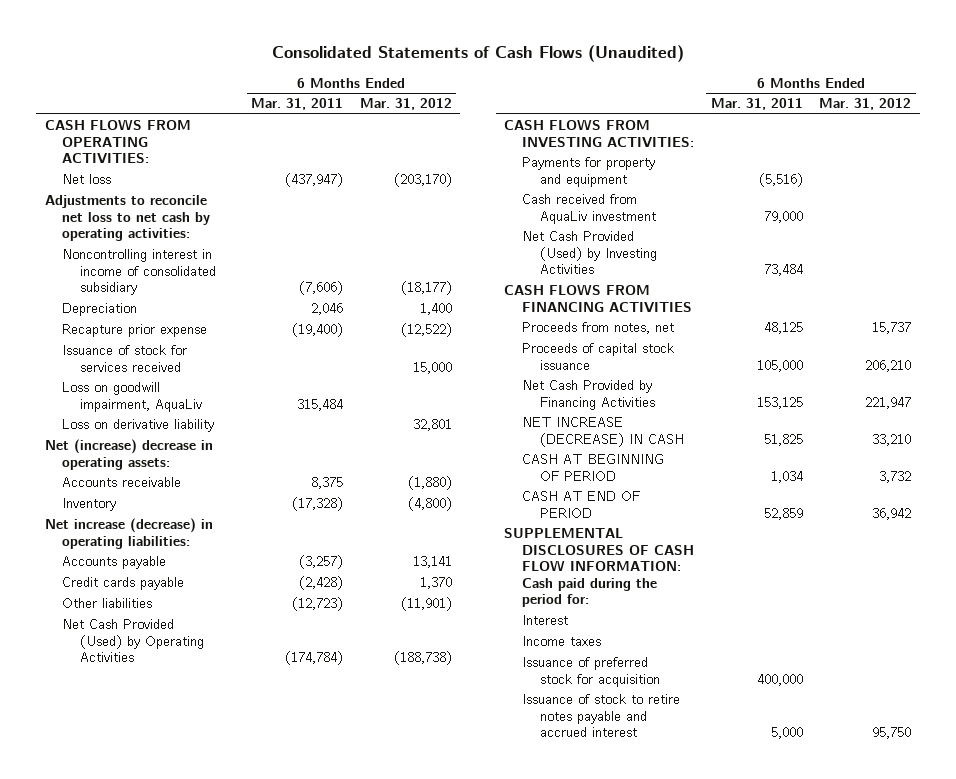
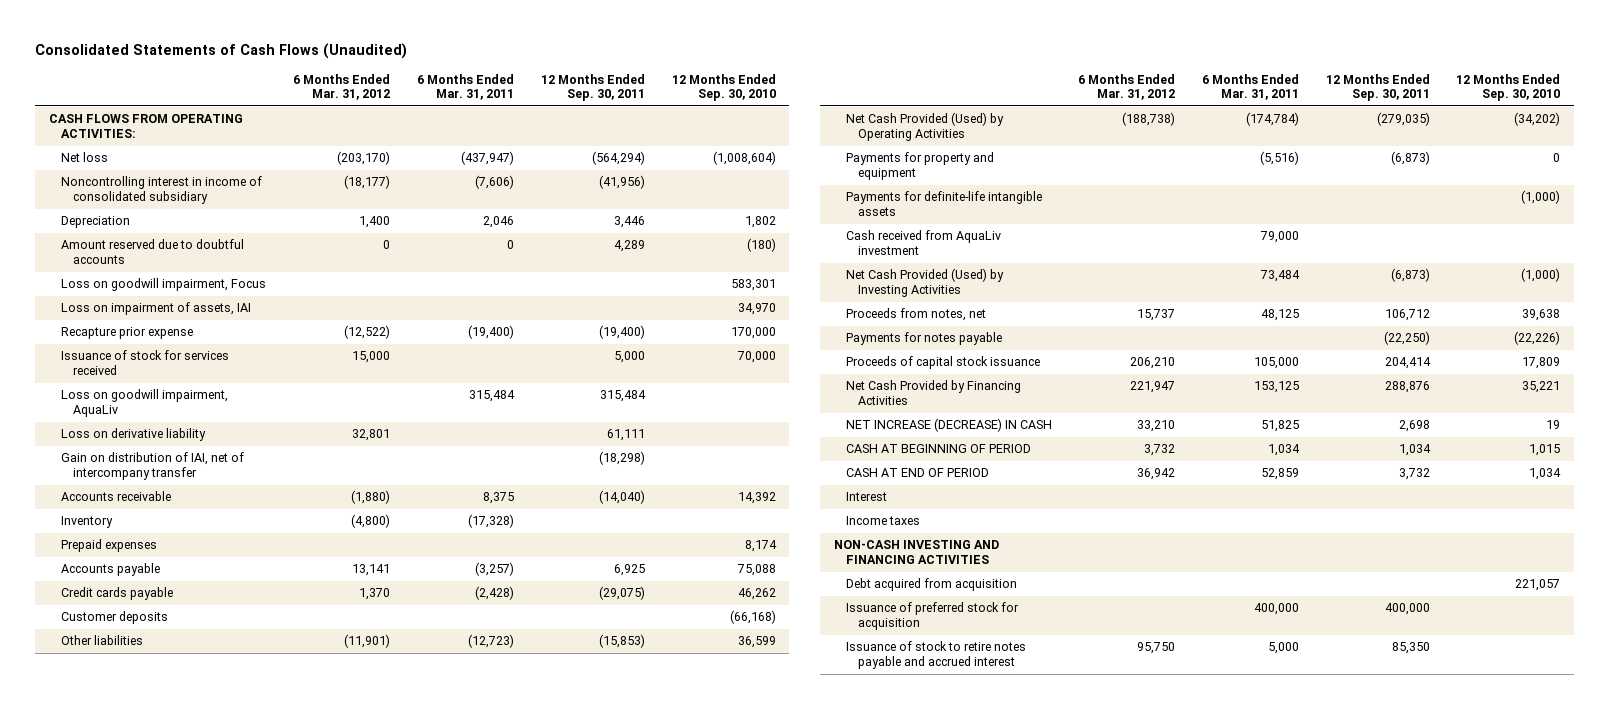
none -> [540,73,645,102] 12 Months Ended Sep. 30, 2011
none -> [671,73,776,102] 12 Months Ended Sep. 30, 2010
[44,195,211,242] Adjustments to reconcile net loss to net cash by operating activities: -> none
none -> [60,239,244,265] Amount reserved due to doubtful accounts
none -> [60,278,266,292] Loss on goodwill impairment, Focus
none -> [60,302,251,316] Loss on impairment of assets, IAI
[44,439,213,470] Net (increase) decrease in operating assets: -> none
none -> [60,452,244,481] Gain on distribution of IAI, net of intercompany transfer
[44,518,213,549] Net increase (decrease) in operating liabilities: -> none
none -> [60,539,157,553] Prepaid expenses
none -> [60,611,168,625] Customer deposits
[504,119,694,147] CASH FLOWS FROM INVESTING ACTIVITIES: -> none
none -> [845,191,1042,217] Payments for definite-life intangible assets
[504,284,692,312] CASH FLOWS FROM FINANCING ACTIVITIES -> none
none -> [845,332,1002,346] Payments for notes payable
[504,528,694,608] SUPPLEMENTAL DISCLOSURES OF CASH FLOW INFORMATION: Cash paid during the period for: -> none
none -> [833,540,999,565] NON-CASH INVESTING AND FINANCING ACTIVITIES
none -> [845,578,1017,592] Debt acquired from acquisition

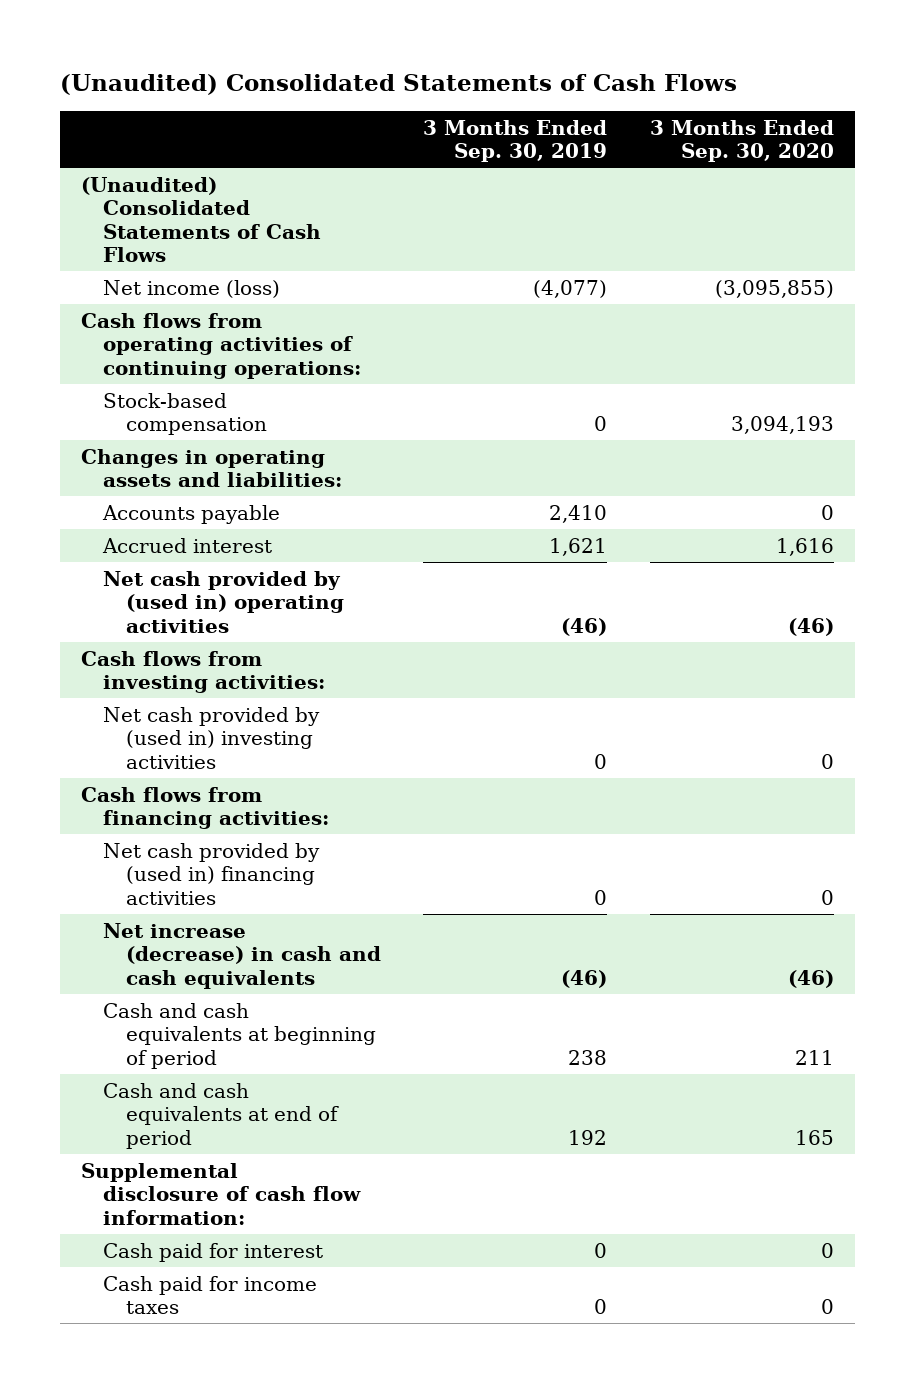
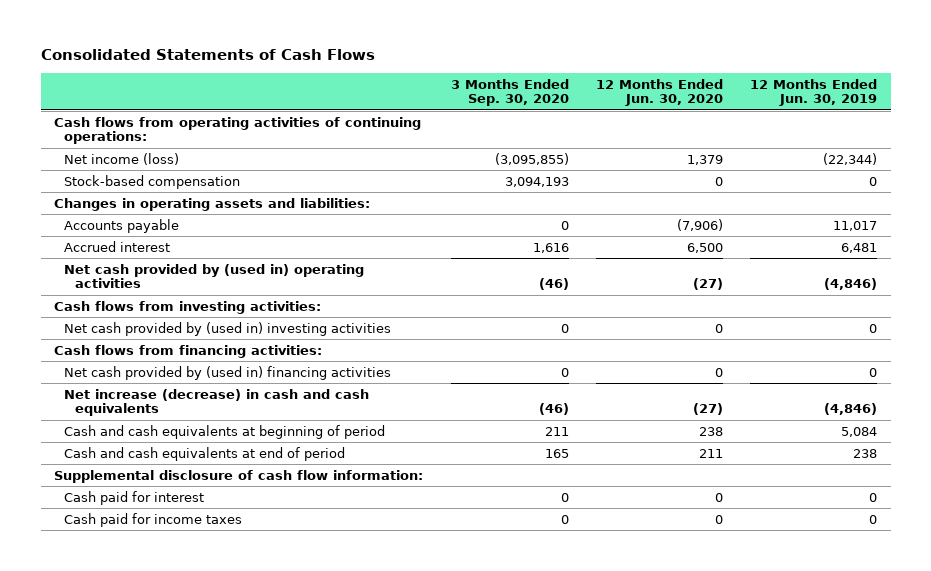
[60,74,738,96] (Unaudited) Consolidated Statements of Cash Flows -> [40,49,375,61] Consolidated Statements of Cash Flows
[423,120,608,163] 3 Months Ended Sep. 30, 2019 -> none
none -> [595,78,723,107] 12 Months Ended Jun. 30, 2020
none -> [750,78,878,107] 12 Months Ended Jun. 30, 2019
[81,176,322,262] (Unaudited) Consolidated Statements of Cash Flows -> none
[103,279,281,298] Net income (loss) -> [64,152,180,165] Net income (loss)

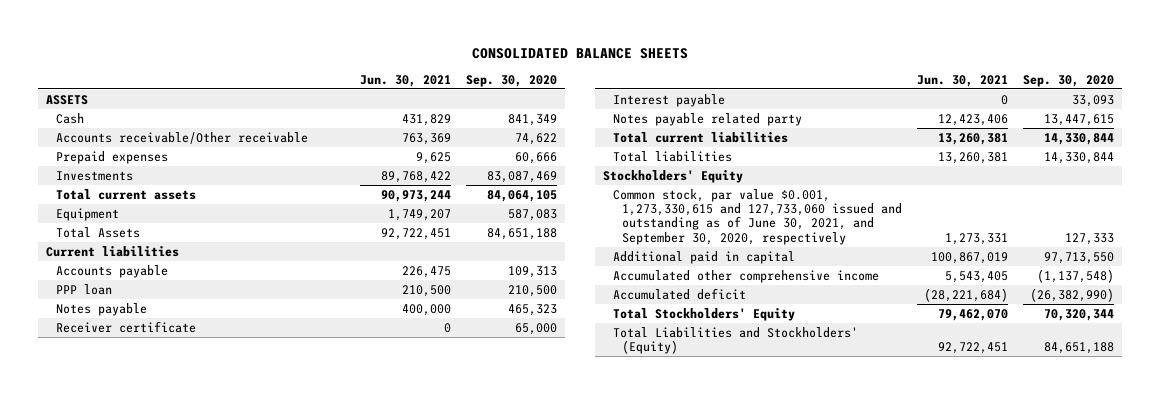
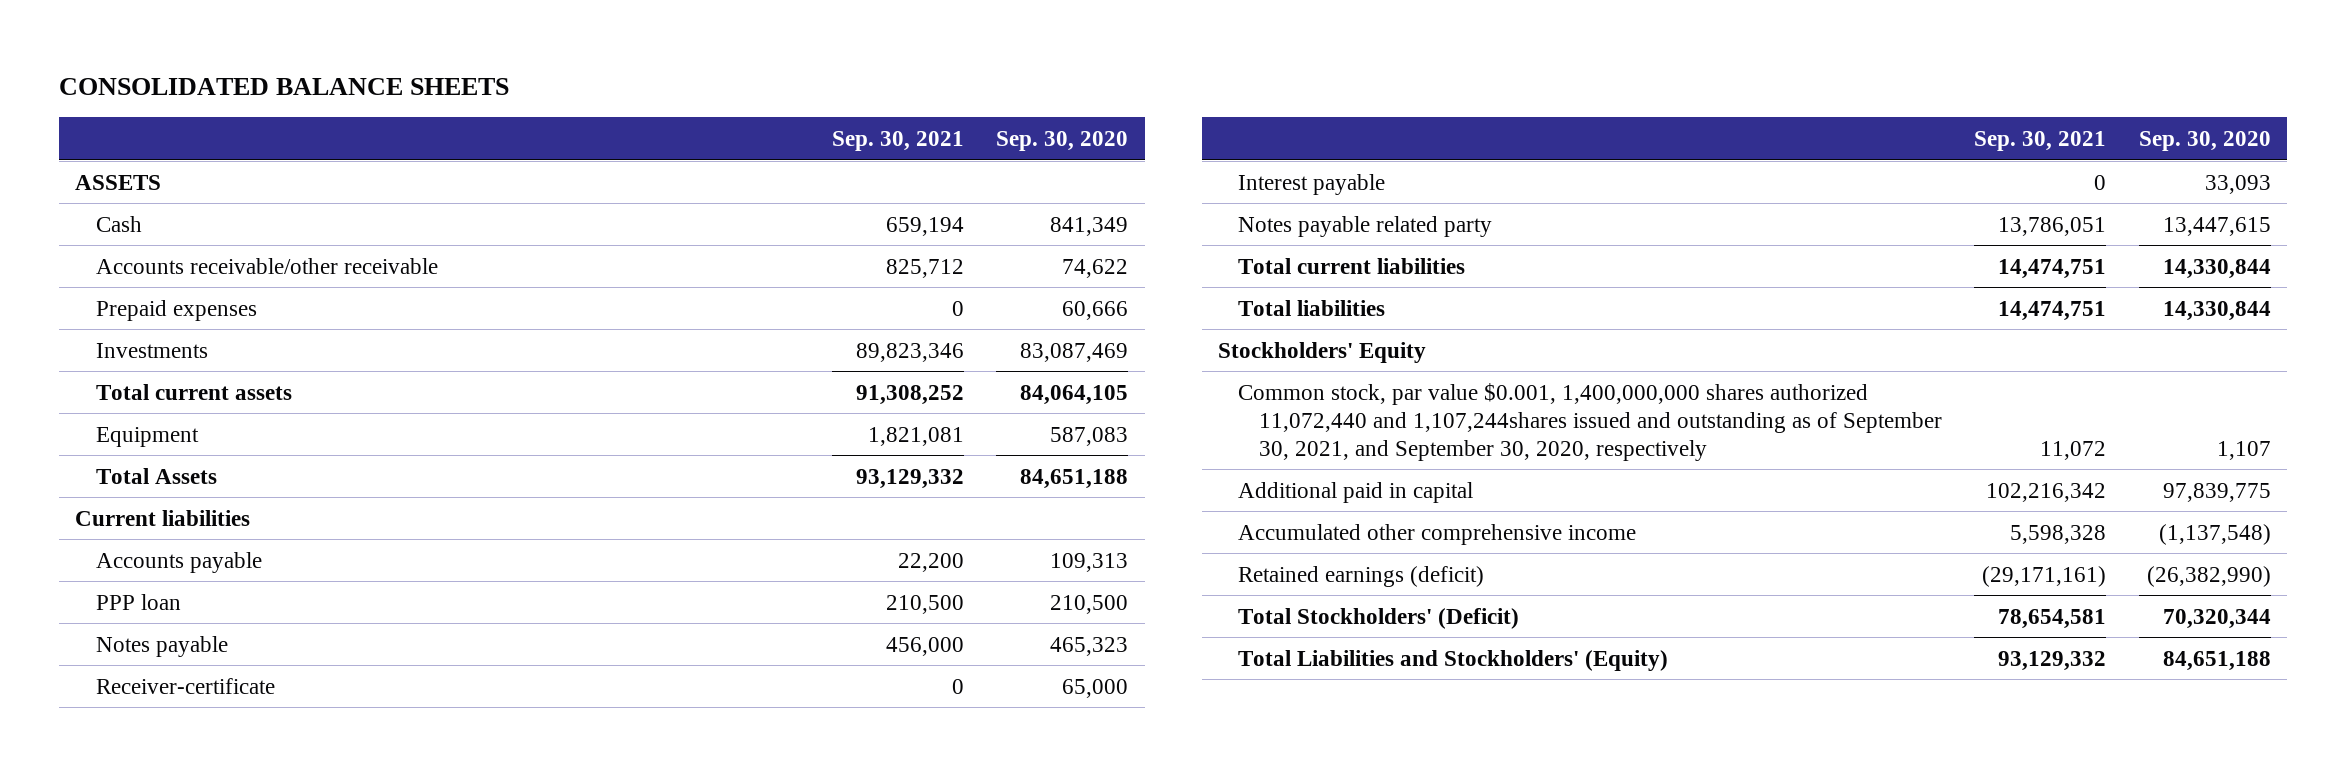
[360,74,452,87] Jun. 30, 2021 -> none
none -> [831,130,964,151] Sep. 30, 2021
[55,131,308,144] Accounts receivable/Other receivable -> [95,257,438,274] Accounts receivable/other receivable
[55,320,196,333] Receiver certificate -> [95,677,275,694] Receiver-certificate
[612,188,903,245] Common stock, par value $0.001, 1,273,330,615 and 127,733,060 issued and outstanding as of June 30, 2021, and September 30, 2020, respectively -> [1238,382,1942,461] Common stock, par value $0.001, 1,400,000,000 shares authorized 11,072,440 and 1,107,244shares issued and outstanding as of September 30, 2021, and September 30, 2020, respectively
[1065,232,1115,245] 127,333 -> [2216,440,2271,460] 1,107
[1044,251,1115,264] 97,713,550 -> [2162,482,2271,502] 97,839,775
[612,287,746,300] Accumulated deficit -> [1238,565,1485,587] Retained earnings (deficit)
[612,307,795,321] Total Stockholders' Equity -> [1238,607,1520,629] Total Stockholders' (Deficit)

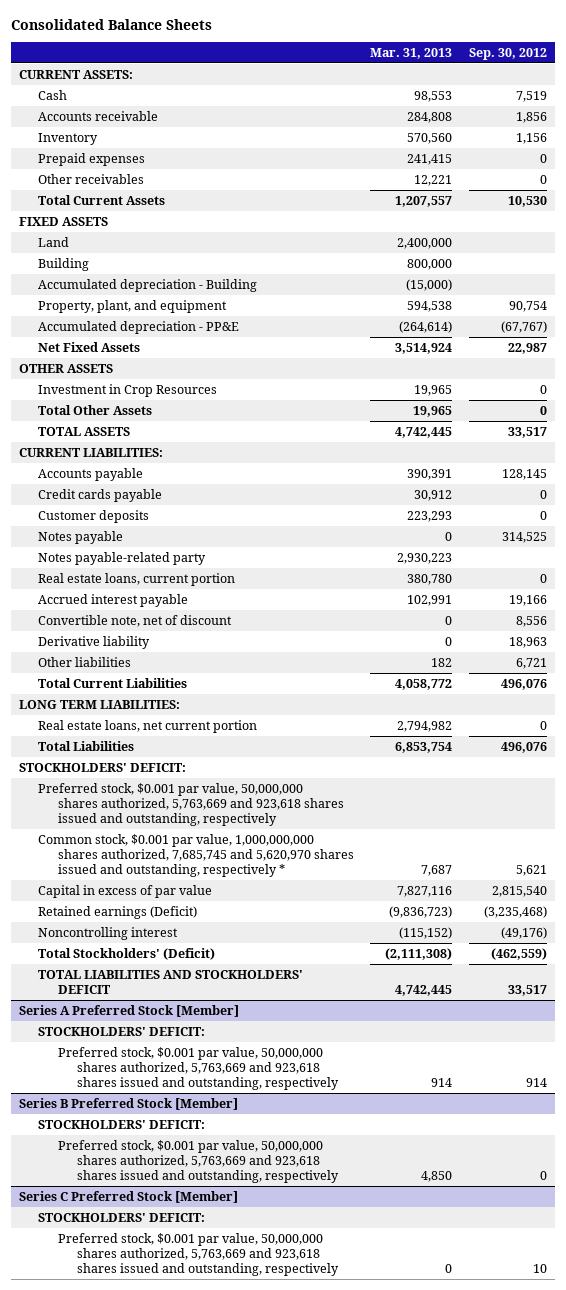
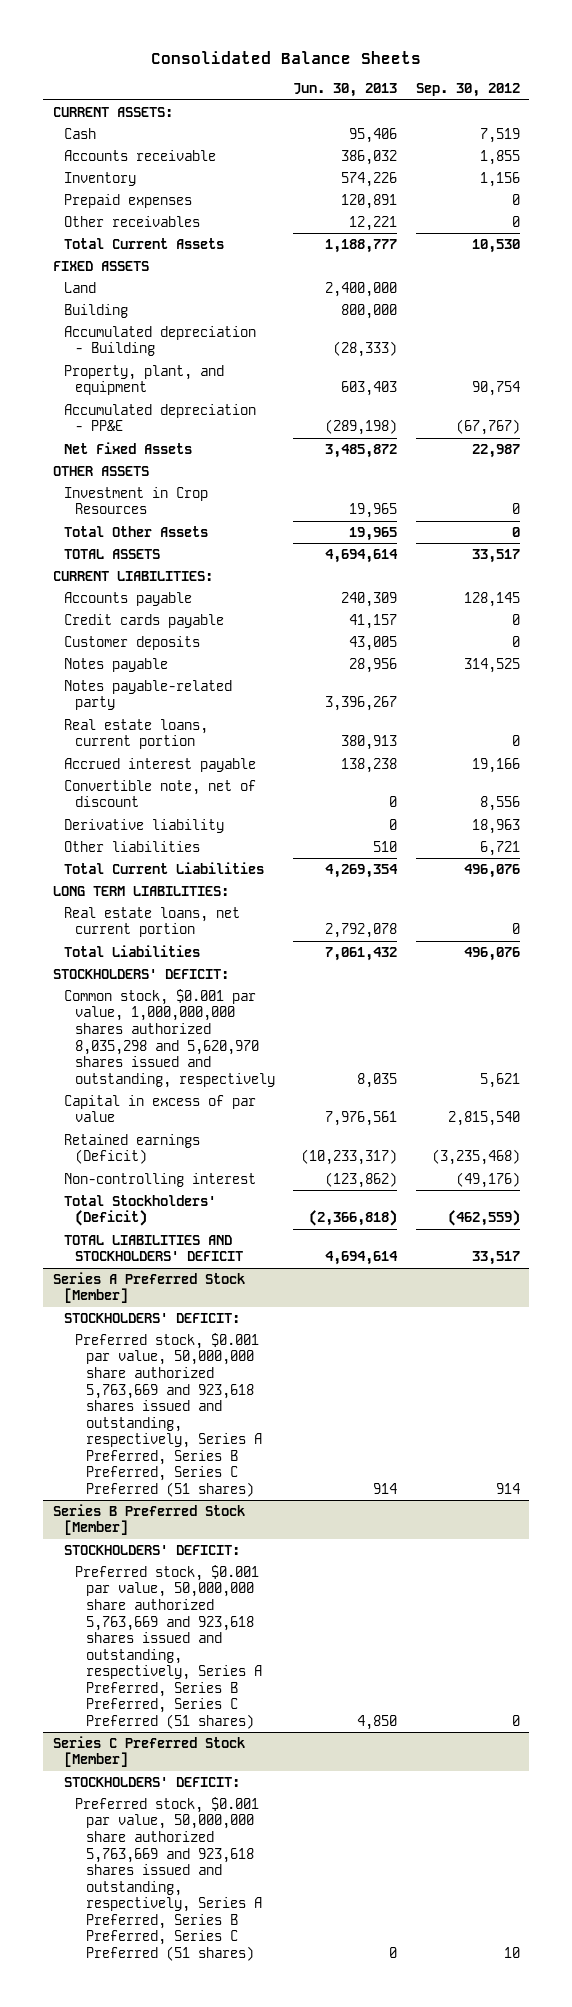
[370,47,453,59] Mar. 31, 2013 -> none
none -> [293,83,398,98] Jun. 30, 2013
[515,111,547,123] 1,856 -> [479,149,520,165] 1,855
[38,782,344,827] Preferred stock, $0.001 par value, 50,000,000 shares authorized, 5,763,669 and 923,618 shares issued and outstanding, respectively -> none
[38,833,354,878] Common stock, $0.001 par value, 1,000,000,000 shares authorized, 7,685,745 and 5,620,970 shares issued and outstanding, respectively * -> [63,988,276,1088] Common stock, $0.001 par value, 1,000,000,000 shares authorized 8,035,298 and 5,620,970 shares issued and outstanding, respectively
[38,926,179,940] Noncontrolling interest -> [63,1172,256,1187] Non-controlling interest
[57,1046,340,1091] Preferred stock, $0.001 par value, 50,000,000 shares authorized, 5,763,669 and 923,618 shares issued and outstanding, respectively -> [75,1332,263,1498] Preferred stock, $0.001 par value, 50,000,000 share authorized 5,763,669 and 923,618 shares issued and outstanding, respectively, Series A Preferred, Series B Preferred, Series C Preferred (51 shares)
[57,1139,340,1184] Preferred stock, $0.001 par value, 50,000,000 shares authorized, 5,763,669 and 923,618 shares issued and outstanding, respectively -> [75,1564,263,1730] Preferred stock, $0.001 par value, 50,000,000 share authorized 5,763,669 and 923,618 shares issued and outstanding, respectively, Series A Preferred, Series B Preferred, Series C Preferred (51 shares)
[57,1232,340,1277] Preferred stock, $0.001 par value, 50,000,000 shares authorized, 5,763,669 and 923,618 shares issued and outstanding, respectively -> [75,1796,263,1962] Preferred stock, $0.001 par value, 50,000,000 share authorized 5,763,669 and 923,618 shares issued and outstanding, respectively, Series A Preferred, Series B Preferred, Series C Preferred (51 shares)

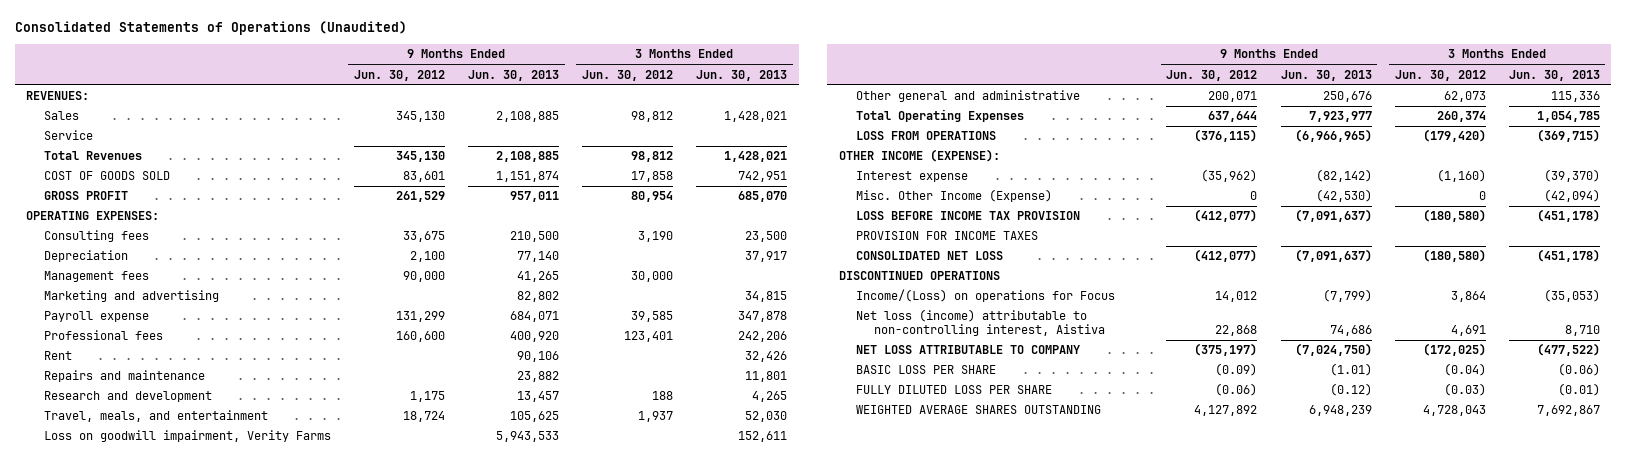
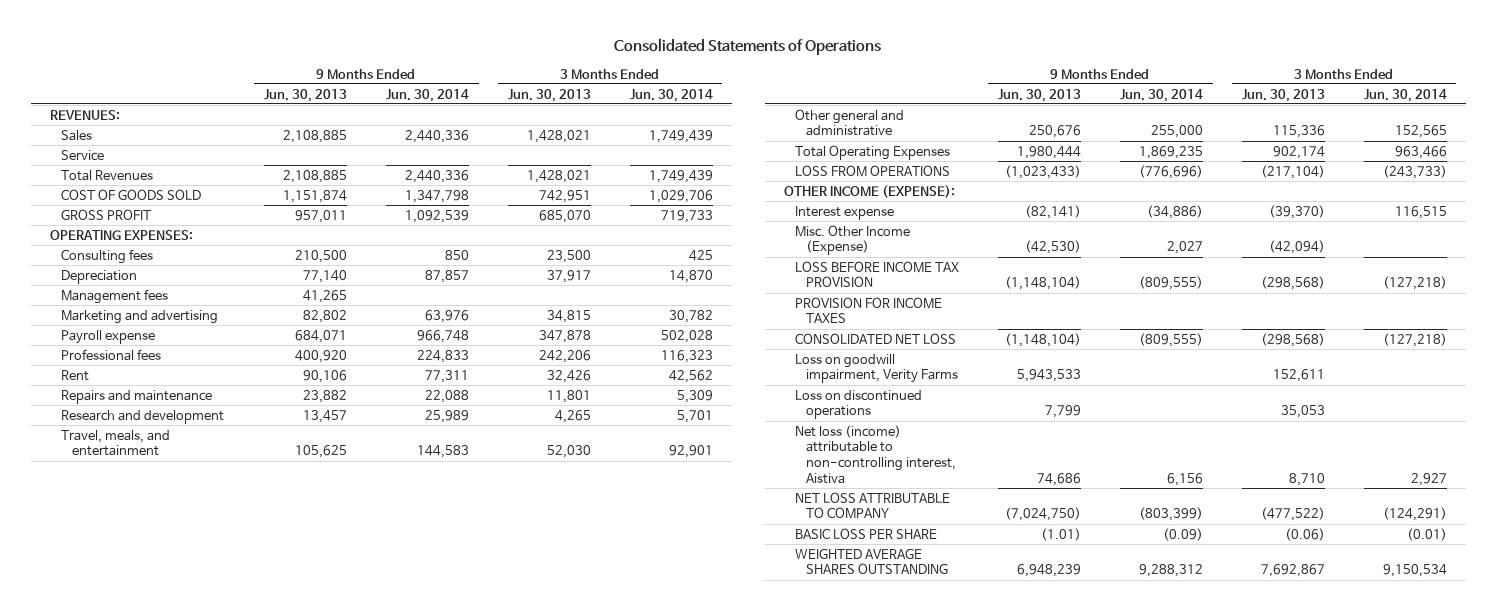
[14,21,407,36] Consolidated Statements of Operations (Unaudited) -> [614,38,882,56] Consolidated Statements of Operations
[353,69,445,81] Jun. 30, 2012 -> none
[581,69,673,81] Jun. 30, 2012 -> none
none -> [385,88,469,102] Jun. 30, 2014
none -> [629,88,713,102] Jun. 30, 2014
[1308,111,1372,123] 7,923,977 -> [1016,145,1081,159] 1,980,444
[1536,111,1600,123] 1,054,785 -> [1272,145,1325,159] 902,174
[1294,129,1372,143] (6,966,965) -> [1004,164,1081,179] (1,023,433)
[1536,129,1600,143] (369,715) -> [1260,164,1325,179] (217,104)
[1315,169,1372,183] (82,142) -> [1024,204,1081,219] (82,141)
[1294,209,1372,223] (7,091,637) -> [1004,276,1081,291] (1,148,104)
[1536,209,1600,223] (451,178) -> [1260,276,1325,291] (298,568)
[838,271,1000,281] DISCONTINUED OPERATIONS -> none
[1294,249,1372,263] (7,091,637) -> [1004,332,1081,347] (1,148,104)
[1536,249,1600,263] (451,178) -> [1260,332,1325,347] (298,568)
[43,430,331,443] Loss on goodwill impairment, Verity Farms -> [795,353,958,384] Loss on goodwill impairment, Verity Farms
[856,289,1116,303] Income/(Loss) on operations for Focus -> [795,389,923,420] Loss on discontinued operations
[1322,289,1372,303] (7,799) -> [1044,405,1081,419] 7,799
[1543,289,1600,303] (35,053) -> [1280,405,1325,419] 35,053
[856,385,1053,395] FULLY DILUTED LOSS PER SHARE -> none

